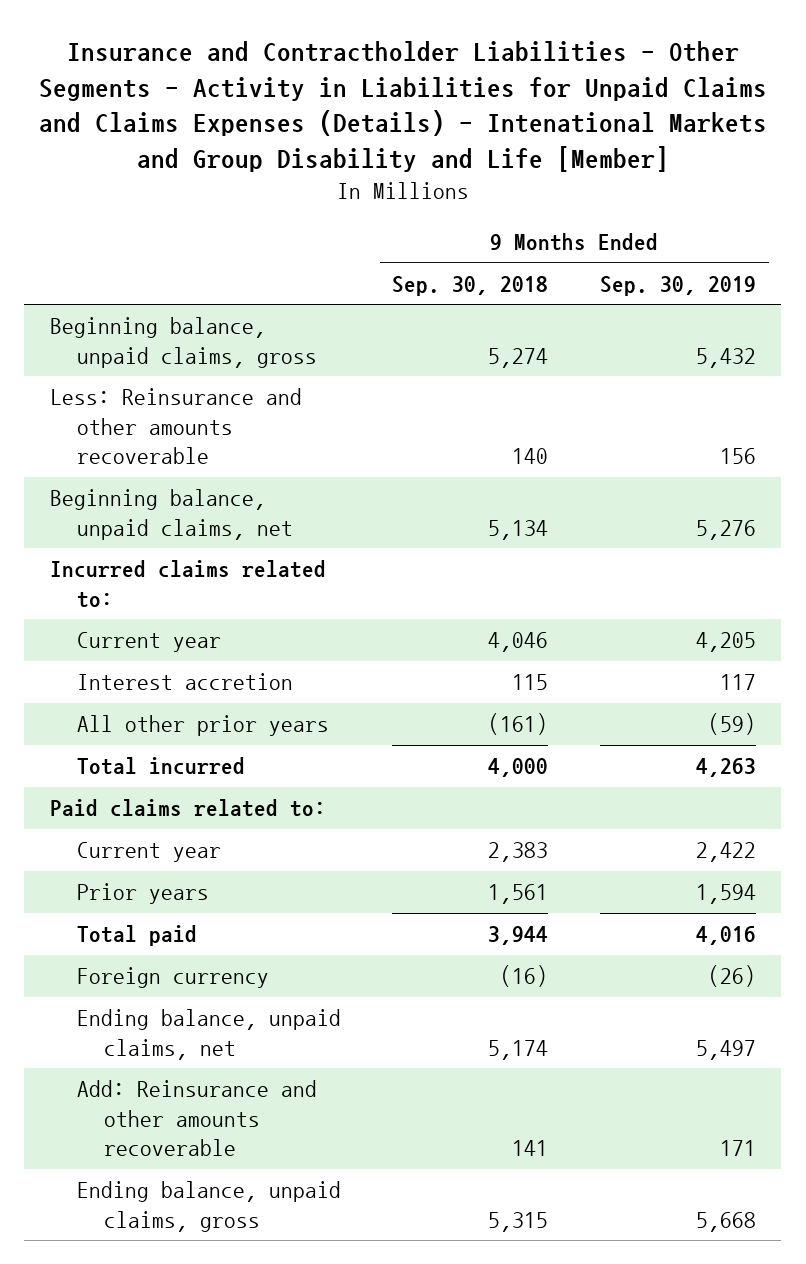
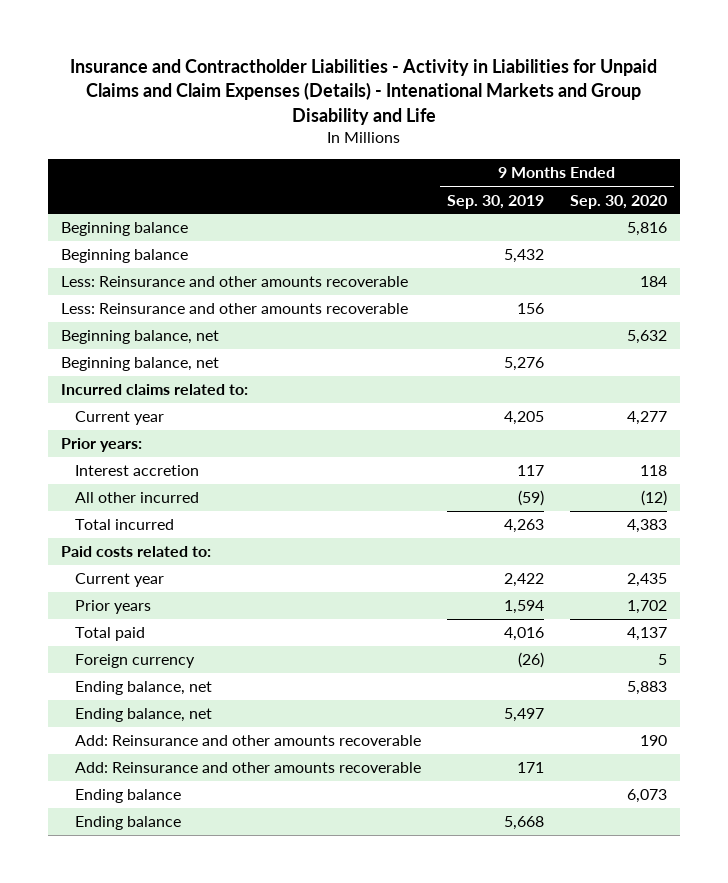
[38,40,767,172] Insurance and Contractholder Liabilities - Other Segments - Activity in Liabilities for Unpaid Claims and Claims Expenses (Details) - Intenational Markets and Group Disability and Life [Member] -> [70,58,658,125] Insurance and Contractholder Liabilities - Activity in Liabilities for Unpaid Claims and Claim Expenses (Details) - Intenational Markets and Group Disability and Life
[392,275,549,296] Sep. 30, 2018 -> none
none -> [570,194,668,209] Sep. 30, 2020
none -> [61,222,189,237] Beginning balance
[49,317,318,368] Beginning balance, unpaid claims, gross -> [61,249,189,264] Beginning balance
none -> [61,276,409,288] Less: Reinsurance and other amounts recoverable
none -> [61,330,220,345] Beginning balance, net
[49,489,294,540] Beginning balance, unpaid claims, net -> [61,357,220,372] Beginning balance, net
none -> [61,438,143,453] Prior years:
[77,715,330,737] All other prior years -> [74,492,199,504] All other incurred
[49,799,326,818] Paid claims related to: -> [61,546,212,558] Paid costs related to:
none -> [74,681,212,696] Ending balance, net
[77,1009,342,1060] Ending balance, unpaid claims, net -> [74,708,212,723] Ending balance, net
none -> [74,735,421,747] Add: Reinsurance and other amounts recoverable
none -> [74,789,181,804] Ending balance
[77,1181,342,1232] Ending balance, unpaid claims, gross -> [74,816,181,831] Ending balance

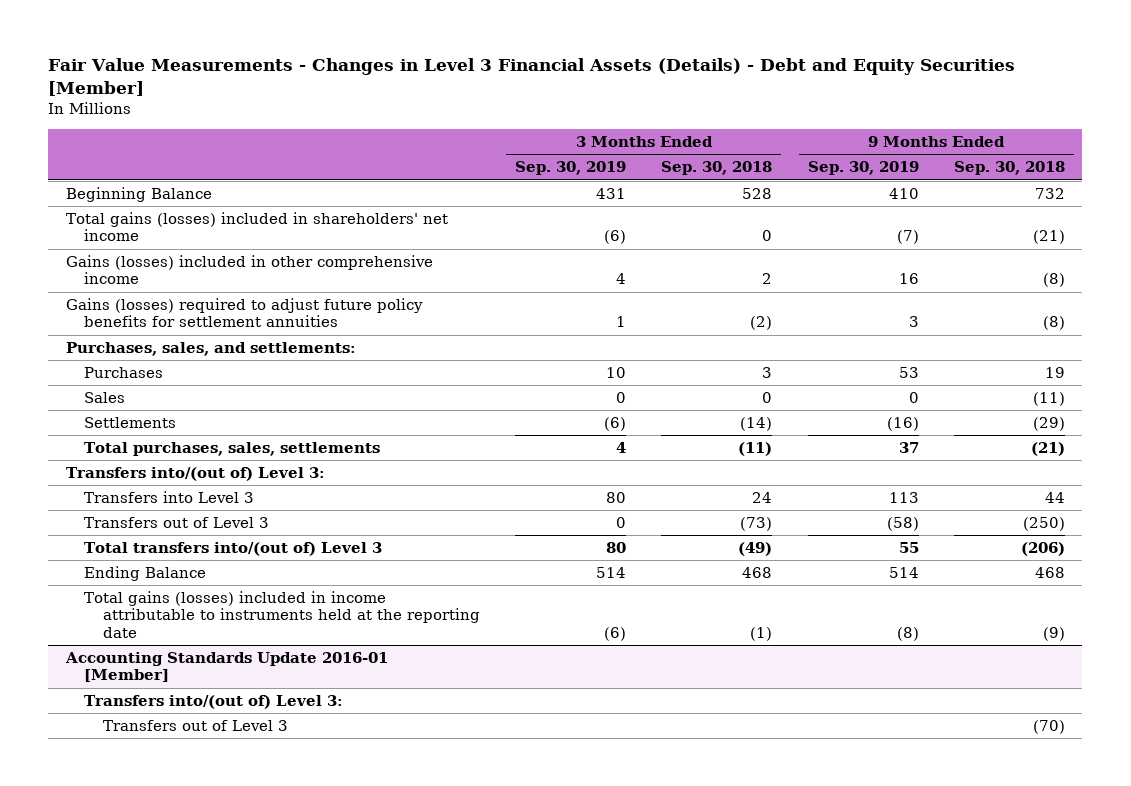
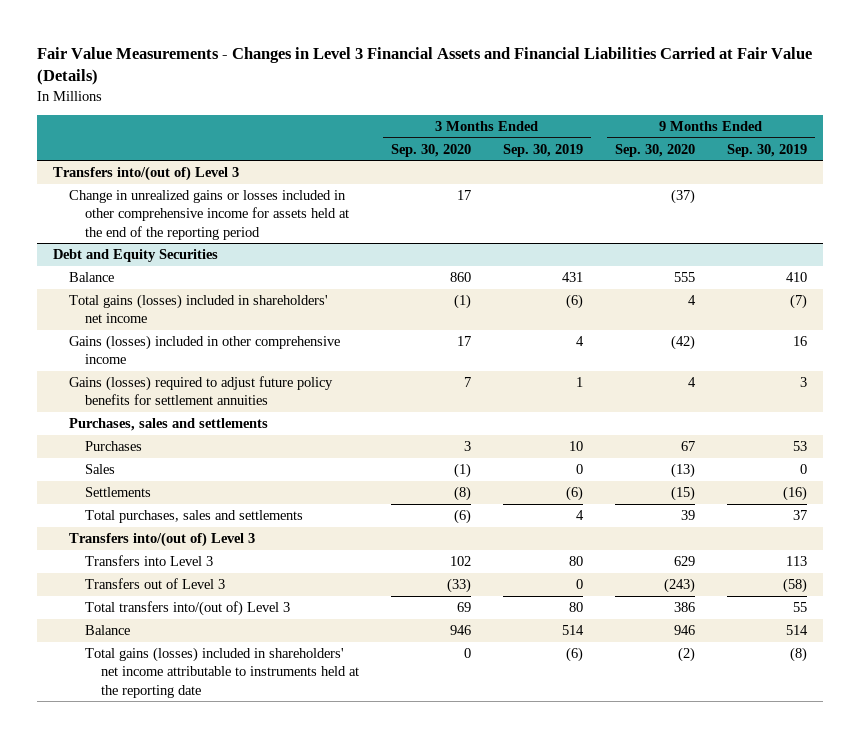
[48,58,1016,97] Fair Value Measurements - Changes in Level 3 Financial Assets (Details) - Debt and Equity Securities [Member] -> [36,47,812,86] Fair Value Measurements - Changes in Level 3 Financial Assets and Financial Liabilities Carried at Fair Value (Details)
[661,161,773,176] Sep. 30, 2018 -> none
[953,161,1065,176] Sep. 30, 2018 -> none
none -> [390,143,471,157] Sep. 30, 2020
none -> [615,143,696,157] Sep. 30, 2020
none -> [52,166,239,182] Transfers into/(out of) Level 3
none -> [68,190,349,240] Change in unrealized gains or losses included in other comprehensive income for assets held at the end of the reporting period
none -> [52,249,218,263] Debt and Equity Securities
[66,187,213,203] Beginning Balance -> [68,272,114,283] Balance
[66,342,357,357] Purchases, sales, and settlements: -> [68,418,268,432] Purchases, sales and settlements
[84,442,381,457] Total purchases, sales, settlements -> [84,510,303,524] Total purchases, sales and settlements
[66,467,326,482] Transfers into/(out of) Level 3: -> [68,532,255,548] Transfers into/(out of) Level 3
[65,652,389,683] Accounting Standards Update 2016-01 [Member] -> none
[84,695,344,710] Transfers into/(out of) Level 3: -> none
[102,720,288,732] Transfers out of Level 3 -> none
[84,566,207,582] Ending Balance -> [84,625,130,636] Balance
[84,591,480,638] Total gains (losses) included in income attributable to instruments held at the reporting date -> [84,647,359,698] Total gains (losses) included in shareholders' net income attributable to instruments held at the reporting date

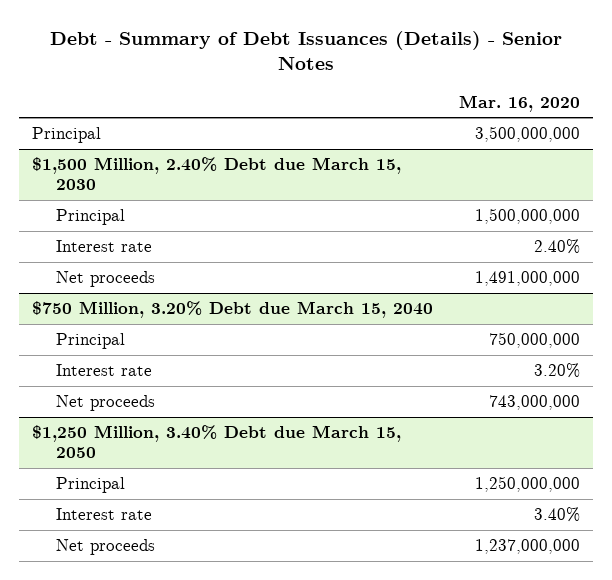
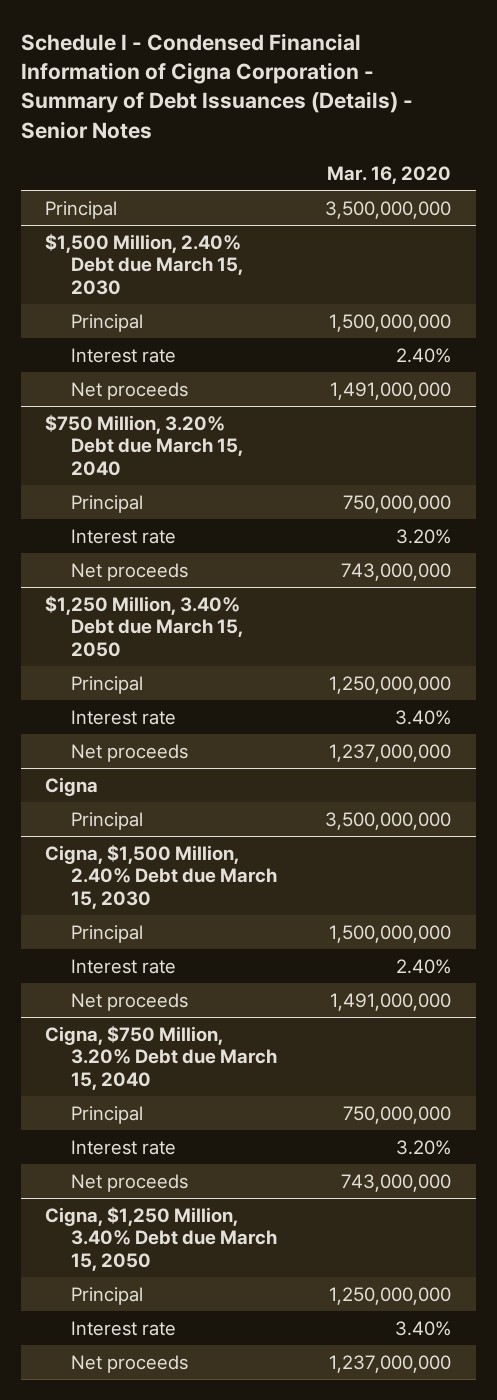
[50,30,563,71] Debt - Summary of Debt Issuances (Details) - Senior Notes -> [21,33,414,139] Schedule I - Condensed Financial Information of Cigna Corporation - Summary of Debt Issuances (Details) - Senior Notes
none -> [45,776,99,796] Cigna
none -> [70,811,143,830] Principal
none -> [45,843,277,909] Cigna, $1,500 Million, 2.40% Debt due March 15, 2030
none -> [70,924,143,943] Principal
none -> [70,958,176,974] Interest rate
none -> [70,992,188,1011] Net proceeds
none -> [45,1024,277,1090] Cigna, $750 Million, 3.20% Debt due March 15, 2040
none -> [70,1105,143,1124] Principal
none -> [70,1139,176,1155] Interest rate
none -> [70,1173,188,1192] Net proceeds
none -> [45,1205,277,1271] Cigna, $1,250 Million, 3.40% Debt due March 15, 2050
none -> [70,1286,143,1305] Principal
none -> [70,1320,176,1336] Interest rate
none -> [70,1354,188,1373] Net proceeds

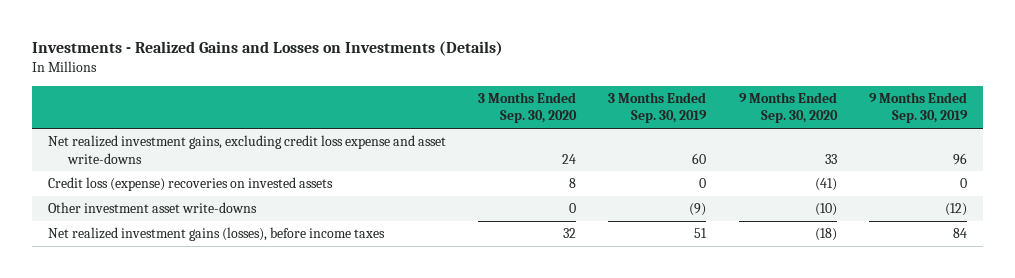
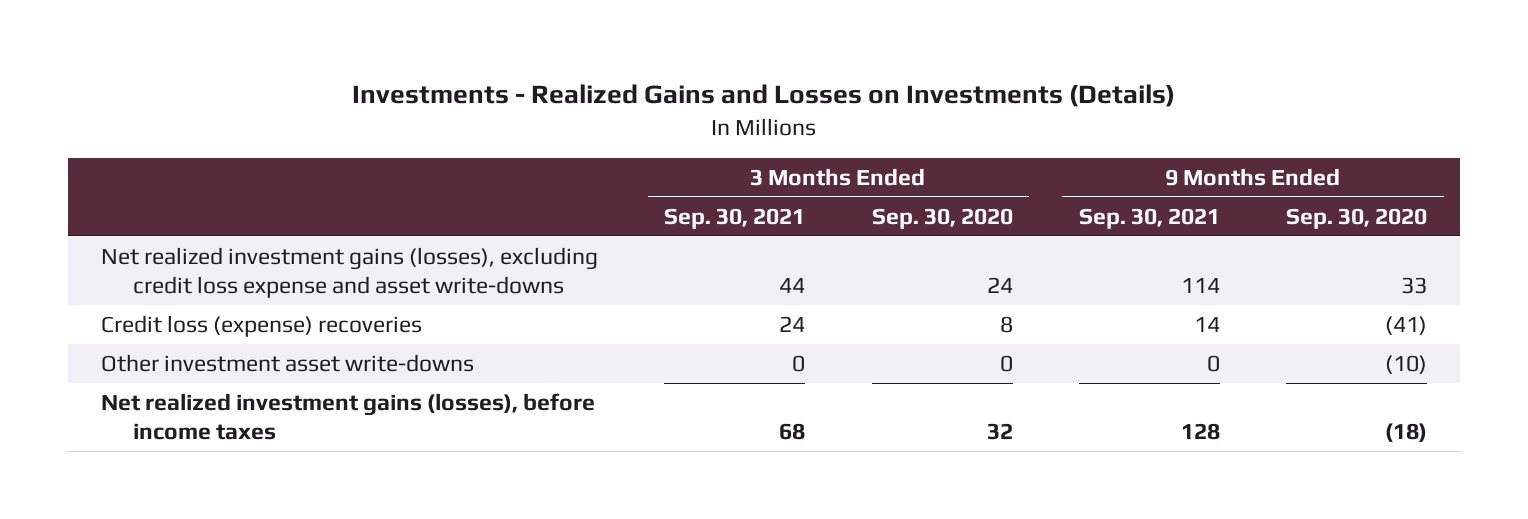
[608,91,708,124] 3 Months Ended Sep. 30, 2019 -> none
[868,91,968,124] 9 Months Ended Sep. 30, 2019 -> none
none -> [664,207,806,229] Sep. 30, 2021
none -> [1078,207,1220,229] Sep. 30, 2021
[48,135,447,164] Net realized investment gains, excluding credit loss expense and asset write-downs -> [100,247,598,299] Net realized investment gains (losses), excluding credit loss expense and asset write-downs
[48,177,334,192] Credit loss (expense) recoveries on invested assets -> [100,315,422,338] Credit loss (expense) recoveries

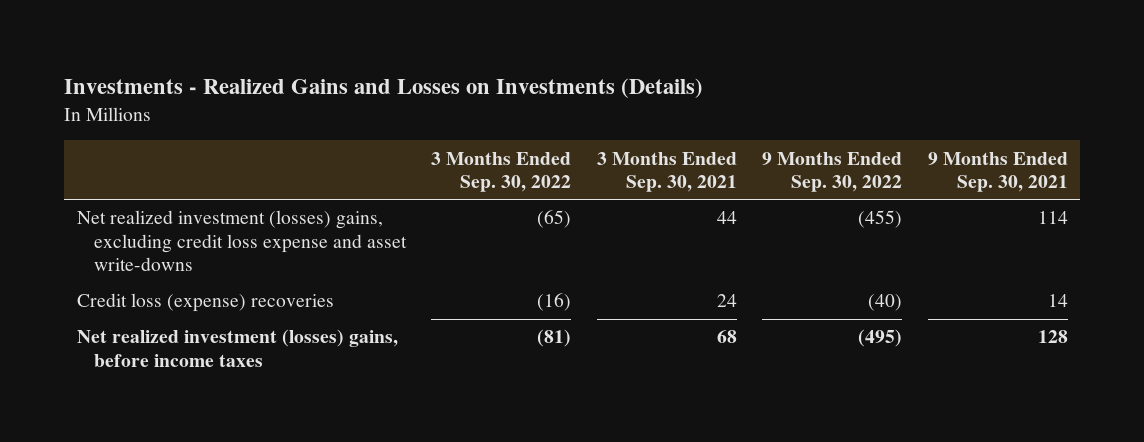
[871,207,1013,229] Sep. 30, 2020 -> none
[1286,207,1428,229] Sep. 30, 2020 -> none
none -> [431,151,572,192] 3 Months Ended Sep. 30, 2022
none -> [762,151,903,192] 9 Months Ended Sep. 30, 2022
[100,247,598,299] Net realized investment gains (losses), excluding credit loss expense and asset write-downs -> [76,210,407,272] Net realized investment (losses) gains, excluding credit loss expense and asset write-downs
[100,354,474,373] Other investment asset write-downs -> none
[100,393,595,441] Net realized investment gains (losses), before income taxes -> [76,329,398,367] Net realized investment (losses) gains, before income taxes

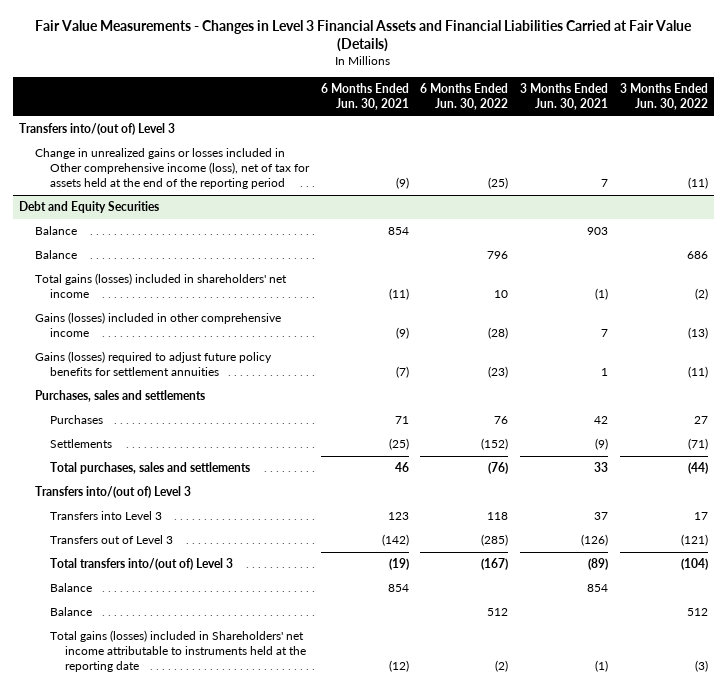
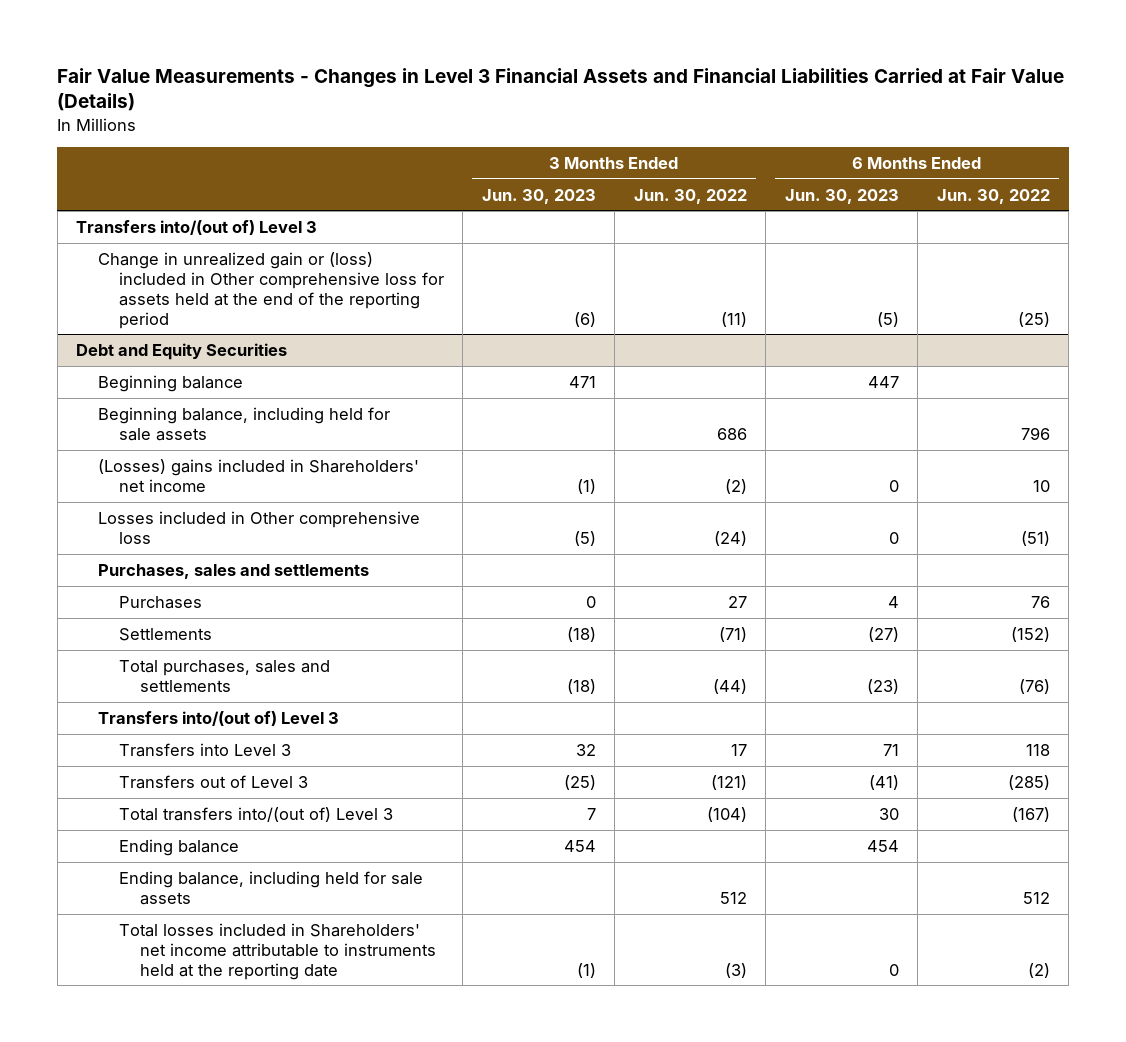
[320,82,409,110] 6 Months Ended Jun. 30, 2021 -> none
[520,82,609,110] 3 Months Ended Jun. 30, 2021 -> none
none -> [481,188,596,204] Jun. 30, 2023
none -> [784,188,899,204] Jun. 30, 2023
[34,148,311,190] Change in unrealized gains or losses included in Other comprehensive income (loss), net of tax for assets held at the end of the reporting period -> [97,251,444,329] Change in unrealized gain or (loss) included in Other comprehensive loss for assets held at the end of the reporting period
[34,351,272,377] Gains (losses) required to adjust future policy benefits for settlement annuities -> none
[34,226,77,236] Balance -> [97,374,243,392] Beginning balance
[34,250,77,260] Balance -> [97,406,390,441] Beginning balance, including held for sale assets
[34,273,287,299] Total gains (losses) included in shareholders' net income -> [97,458,419,492] (Losses) gains included in Shareholders' net income
[34,312,281,338] Gains (losses) included in other comprehensive income -> [97,510,420,544] Losses included in Other comprehensive loss
[488,327,509,340] (28) -> [1020,530,1050,546] (51)
[687,327,708,340] (13) -> [713,530,747,546] (24)
[50,583,93,593] Balance -> [118,838,239,856] Ending balance
[50,607,93,617] Balance -> [118,870,423,905] Ending balance, including held for sale assets
[50,630,307,673] Total gains (losses) included in Shareholders' net income attributable to instruments held at the reporting date -> [118,922,436,980] Total losses included in Shareholders' net income attributable to instruments held at the reporting date

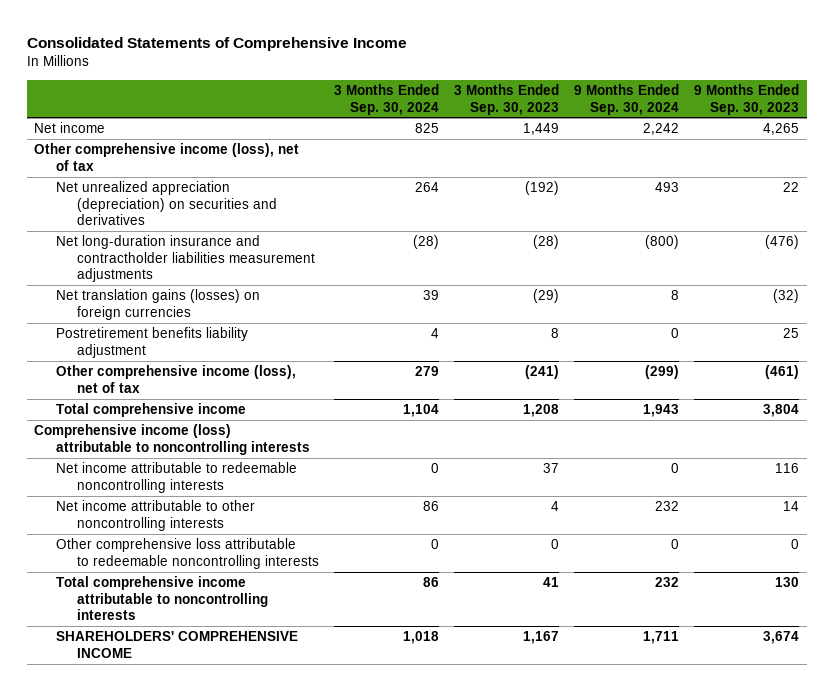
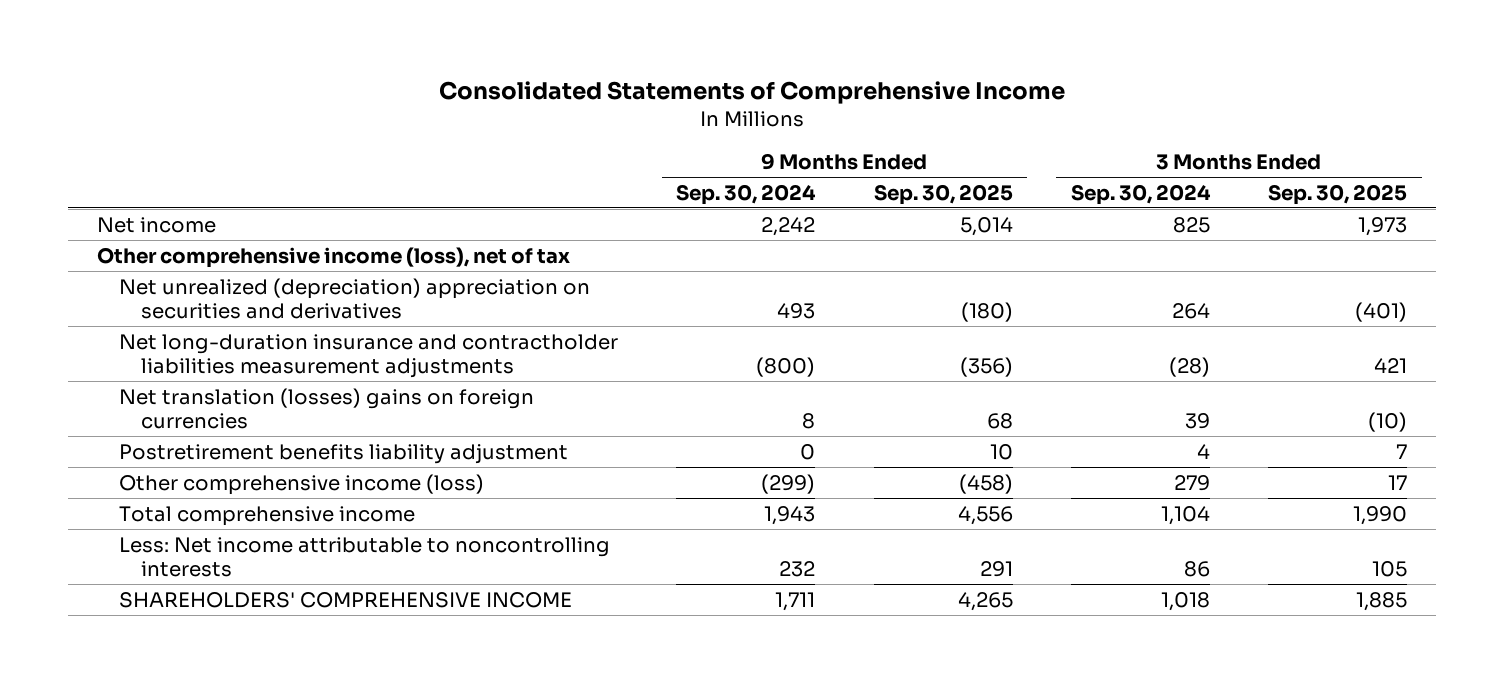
[454,84,560,115] 3 Months Ended Sep. 30, 2023 -> none
[694,84,800,115] 9 Months Ended Sep. 30, 2023 -> none
none -> [873,183,1013,205] Sep. 30, 2025
none -> [1268,183,1408,205] Sep. 30, 2025
[55,181,278,226] Net unrealized appreciation (depreciation) on securities and derivatives -> [119,277,591,319] Net unrealized (depreciation) appreciation on securities and derivatives
[55,289,260,320] Net translation gains (losses) on foreign currencies -> [119,387,535,429] Net translation (losses) gains on foreign currencies
[55,365,296,393] Other comprehensive income (loss), net of tax -> [119,473,485,495] Other comprehensive income (loss)
[34,424,310,455] Comprehensive income (loss) attributable to noncontrolling interests -> none
[55,462,297,493] Net income attributable to redeemable noncontrolling interests -> none
[55,538,320,569] Other comprehensive loss attributable to redeemable noncontrolling interests -> none
[55,576,269,621] Total comprehensive income attributable to noncontrolling interests -> none
[55,500,255,531] Net income attributable to other noncontrolling interests -> [119,536,611,577] Less: Net income attributable to noncontrolling interests

